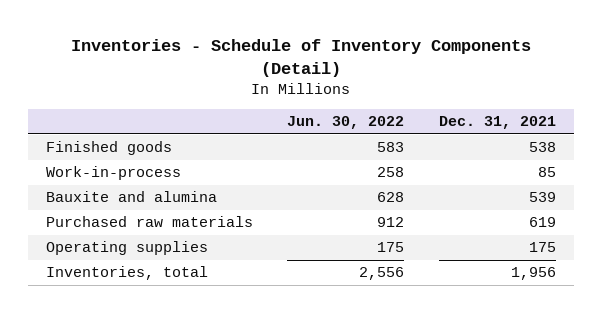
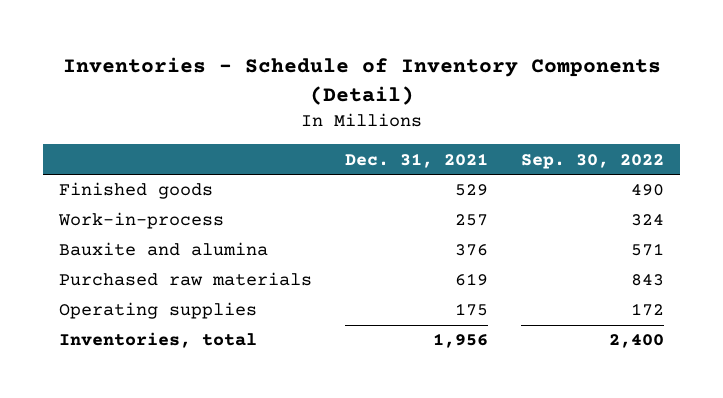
[287,116,405,130] Jun. 30, 2022 -> none
none -> [520,153,664,169] Sep. 30, 2022
[529,142,557,153] 538 -> [455,184,489,197] 529
[538,167,557,178] 85 -> [455,214,489,227] 257
[529,192,557,203] 539 -> [455,244,489,257] 376

